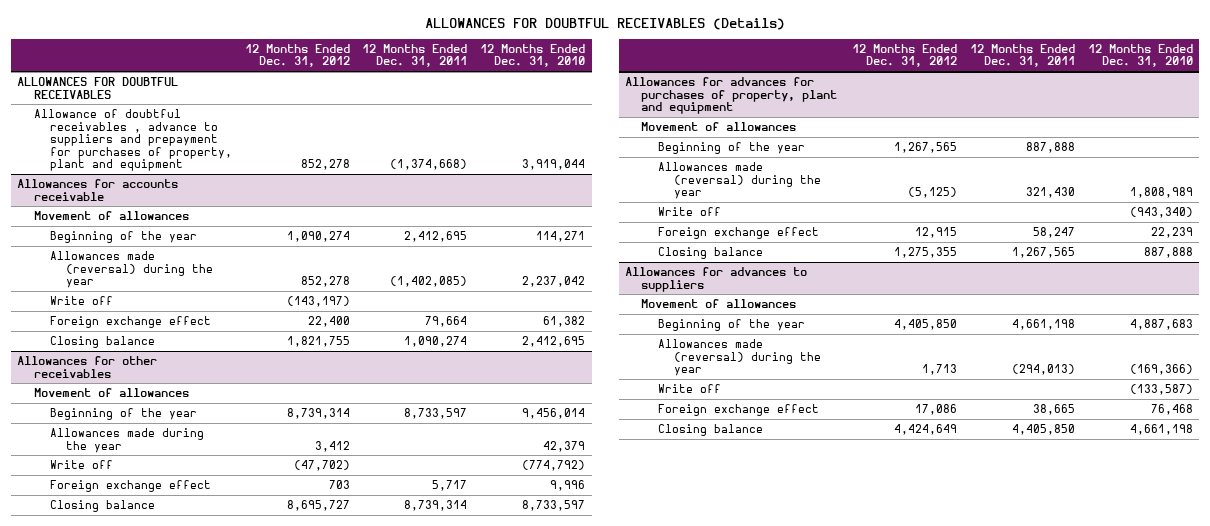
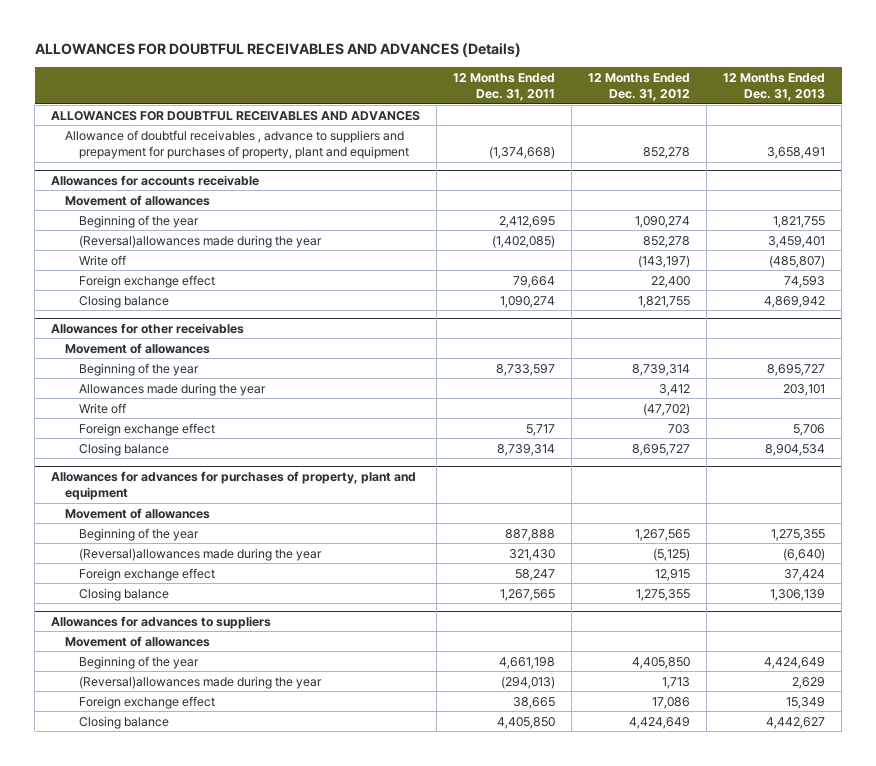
[425,17,786,30] ALLOWANCES FOR DOUBTFUL RECEIVABLES (Details) -> [34,43,521,58] ALLOWANCES FOR DOUBTFUL RECEIVABLES AND ADVANCES (Details)
[480,43,586,68] 12 Months Ended Dec. 31, 2010 -> none
none -> [723,72,826,102] 12 Months Ended Dec. 31, 2013
[17,77,179,99] ALLOWANCES FOR DOUBTFUL RECEIVABLES -> [51,110,421,121] ALLOWANCES FOR DOUBTFUL RECEIVABLES AND ADVANCES
[49,251,213,289] Allowances made (reversal) during the year -> [79,234,323,248] (Reversal)allowances made during the year
[657,207,721,217] Write off -> none
[657,162,821,200] Allowances made (reversal) during the year -> [79,547,323,561] (Reversal)allowances made during the year
[657,384,721,394] Write off -> none
[657,339,821,377] Allowances made (reversal) during the year -> [79,675,323,689] (Reversal)allowances made during the year

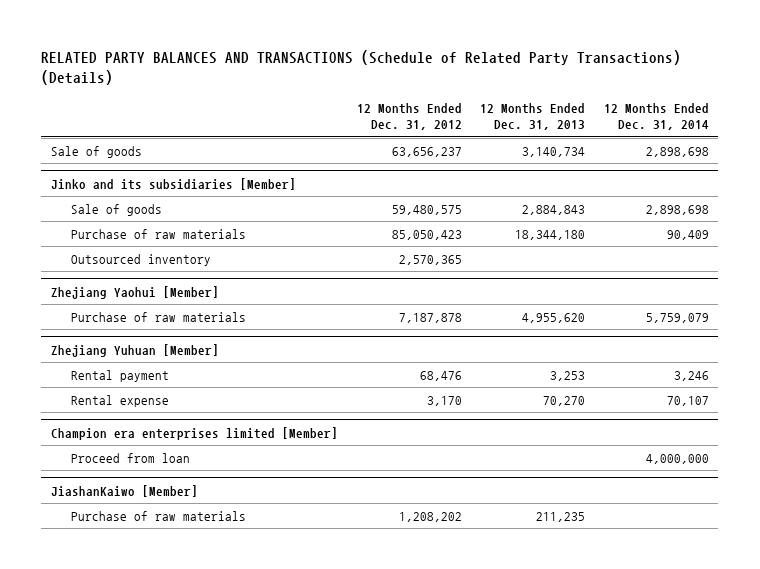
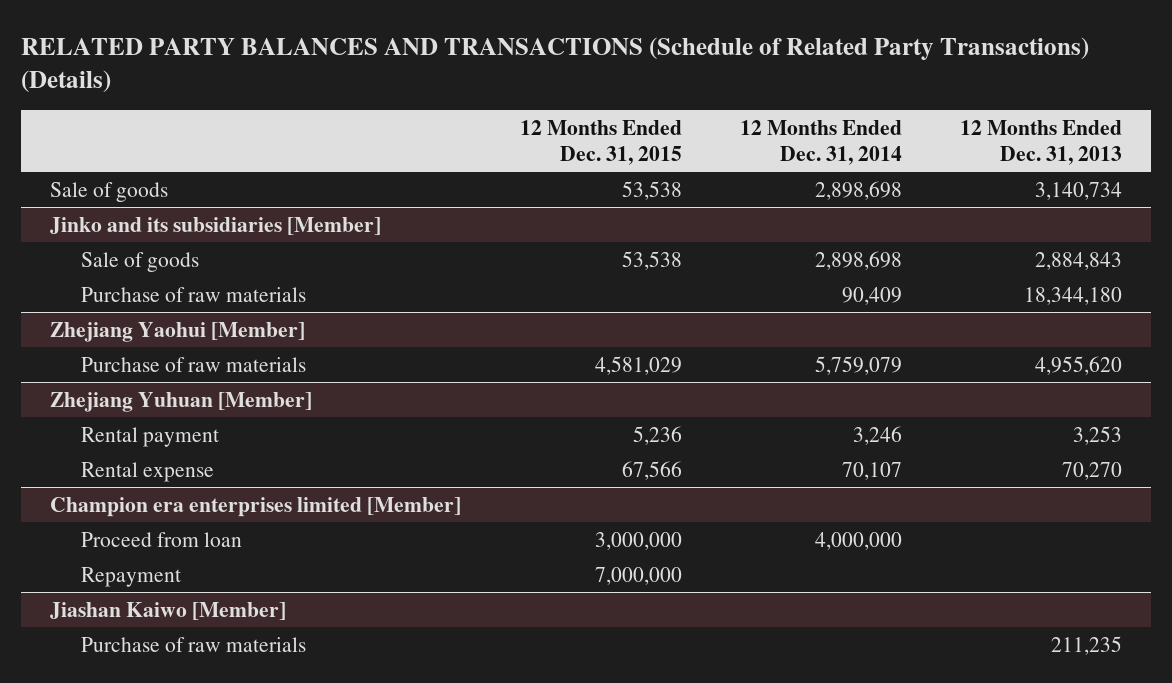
[356,103,462,131] 12 Months Ended Dec. 31, 2012 -> none
none -> [519,119,682,165] 12 Months Ended Dec. 31, 2015
[71,253,212,266] Outsourced inventory -> none
none -> [81,566,182,587] Repayment
[50,484,198,497] JiashanKaiwo [Member] -> [50,601,287,620] Jiashan Kaiwo [Member]

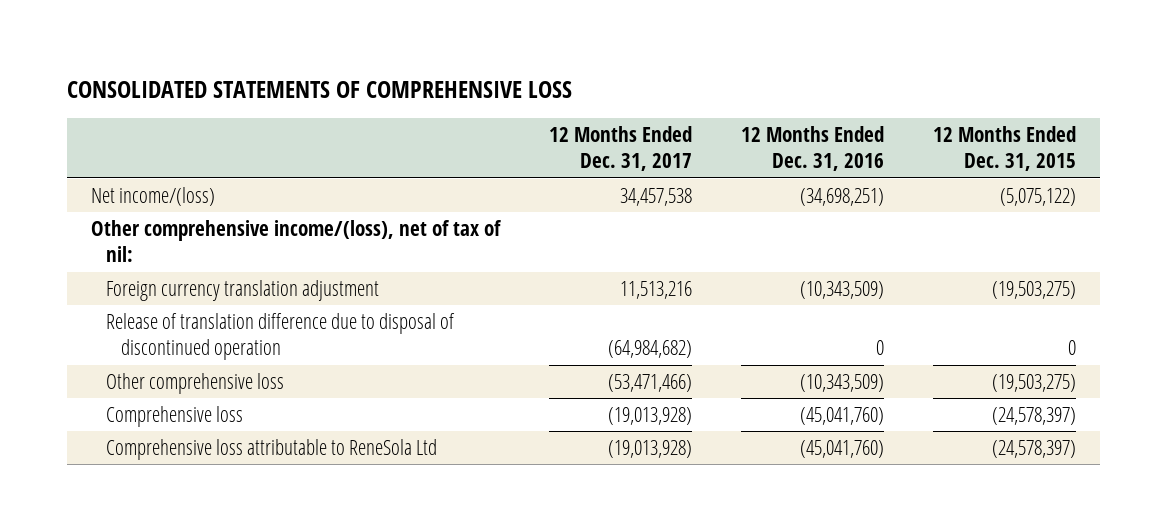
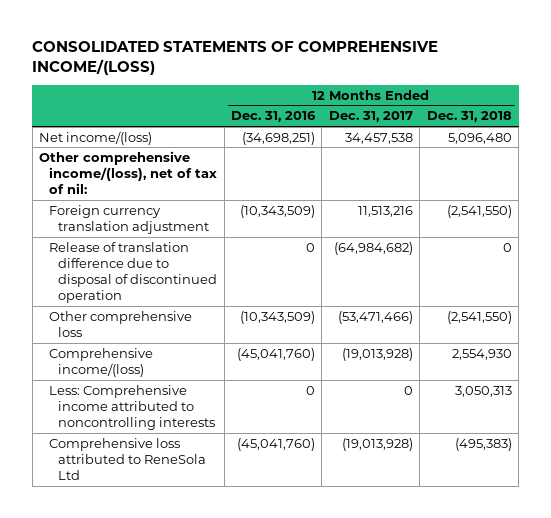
[66,81,572,99] CONSOLIDATED STATEMENTS OF COMPREHENSIVE LOSS -> [32,41,439,76] CONSOLIDATED STATEMENTS OF COMPREHENSIVE INCOME/(LOSS)
[932,126,1076,172] 12 Months Ended Dec. 31, 2015 -> none
none -> [426,111,512,123] Dec. 31, 2018
[105,405,243,427] Comprehensive loss -> [48,347,153,377] Comprehensive income/(loss)
none -> [48,384,216,431] Less: Comprehensive income attributed to noncontrolling interests
[105,438,437,460] Comprehensive loss attributable to ReneSola Ltd -> [48,437,207,481] Comprehensive loss attributed to ReneSola Ltd

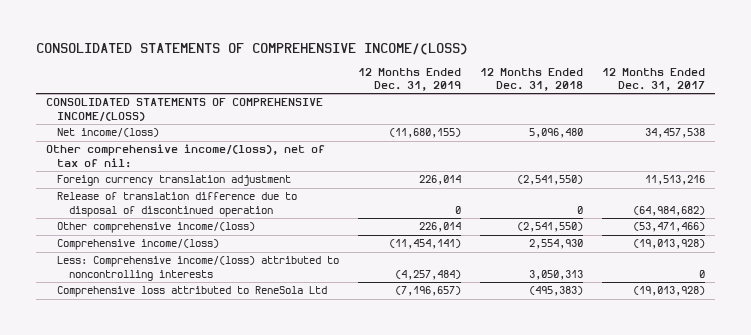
[231,111,317,123] Dec. 31, 2016 -> none
none -> [358,67,462,92] 12 Months Ended Dec. 31, 2019
none -> [45,98,323,122] CONSOLIDATED STATEMENTS OF COMPREHENSIVE INCOME/(LOSS)
[48,310,192,337] Other comprehensive loss -> [57,222,256,234] Other comprehensive income/(loss)
[48,384,216,431] Less: Comprehensive income attributed to noncontrolling interests -> [57,256,340,281] Less: Comprehensive income/(loss) attributed to noncontrolling interests

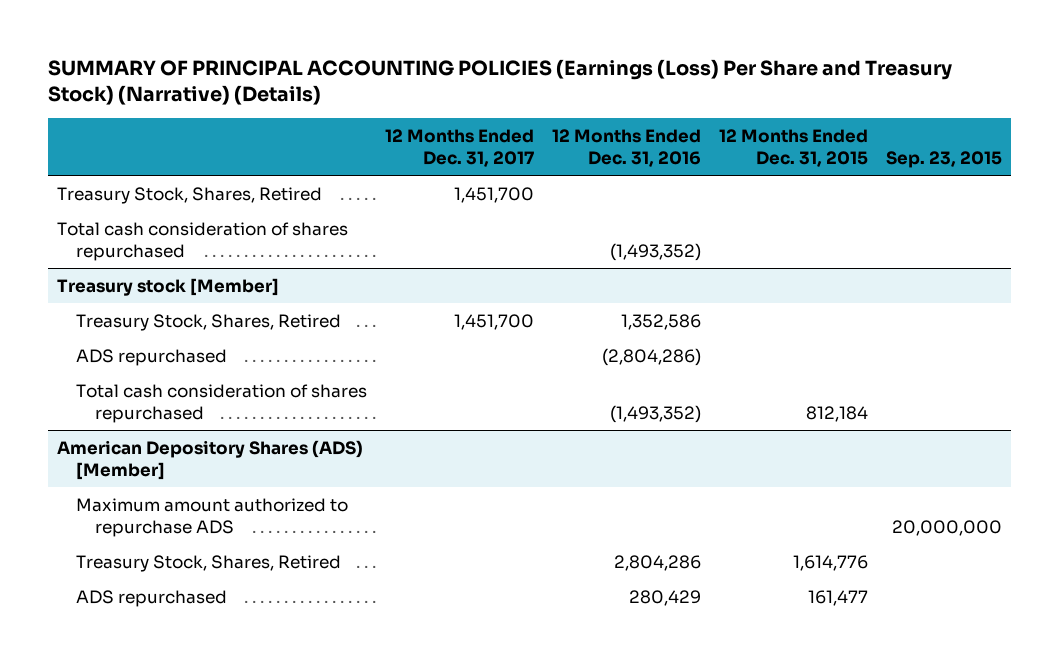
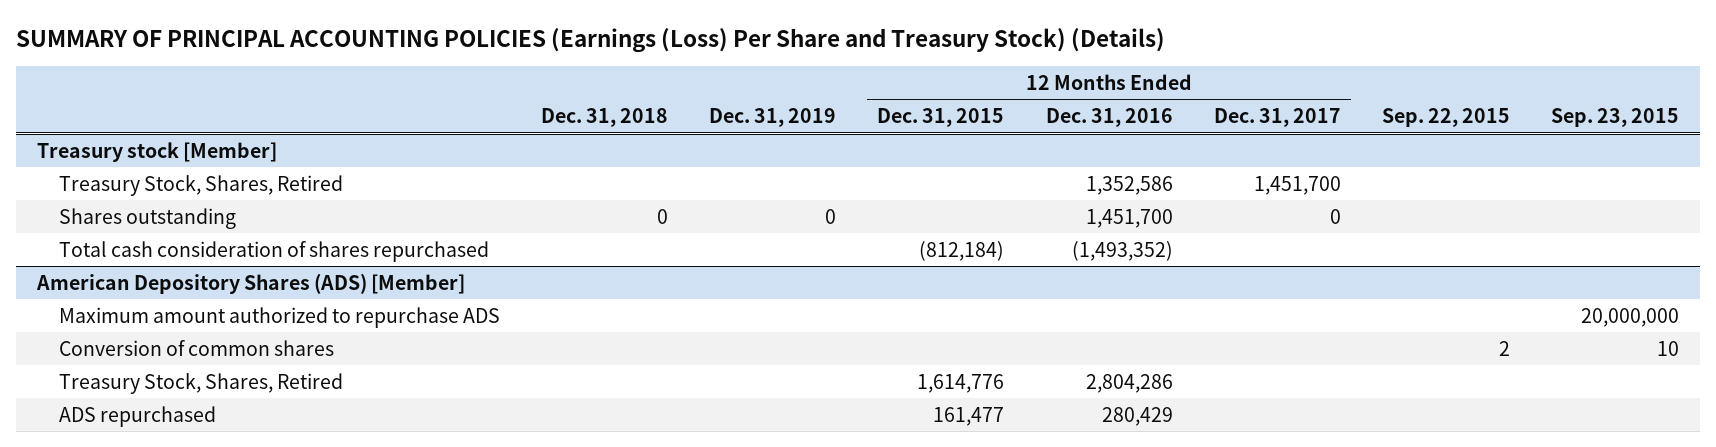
[48,58,953,106] SUMMARY OF PRINCIPAL ACCOUNTING POLICIES (Earnings (Loss) Per Share and Treasury Stock) (Narrative) (Details) -> [16,27,1166,53] SUMMARY OF PRINCIPAL ACCOUNTING POLICIES (Earnings (Loss) Per Share and Treasury Stock) (Details)
none -> [540,108,668,128] Dec. 31, 2018
none -> [709,108,837,128] Dec. 31, 2019
none -> [1382,108,1511,128] Sep. 22, 2015
[57,186,323,204] Treasury Stock, Shares, Retired -> none
[57,221,349,261] Total cash consideration of shares repurchased -> none
[76,348,228,366] ADS repurchased -> none
none -> [58,207,236,229] Shares outstanding
[806,405,869,422] 812,184 -> [919,240,1005,261] (812,184)
none -> [58,339,334,356] Conversion of common shares

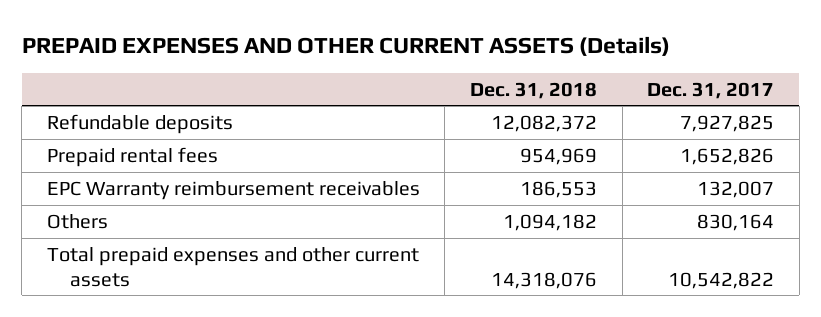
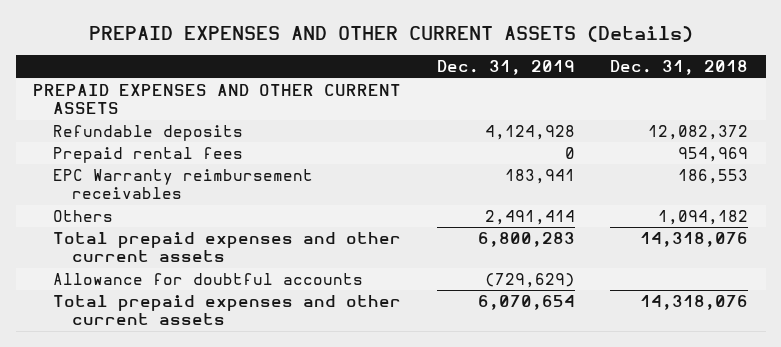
[647,81,775,99] Dec. 31, 2017 -> none
none -> [436,60,575,76] Dec. 31, 2019
none -> [33,84,402,115] PREPAID EXPENSES AND OTHER CURRENT ASSETS
none -> [52,273,363,286] Allowance for doubtful accounts
none -> [52,295,401,326] Total prepaid expenses and other current assets

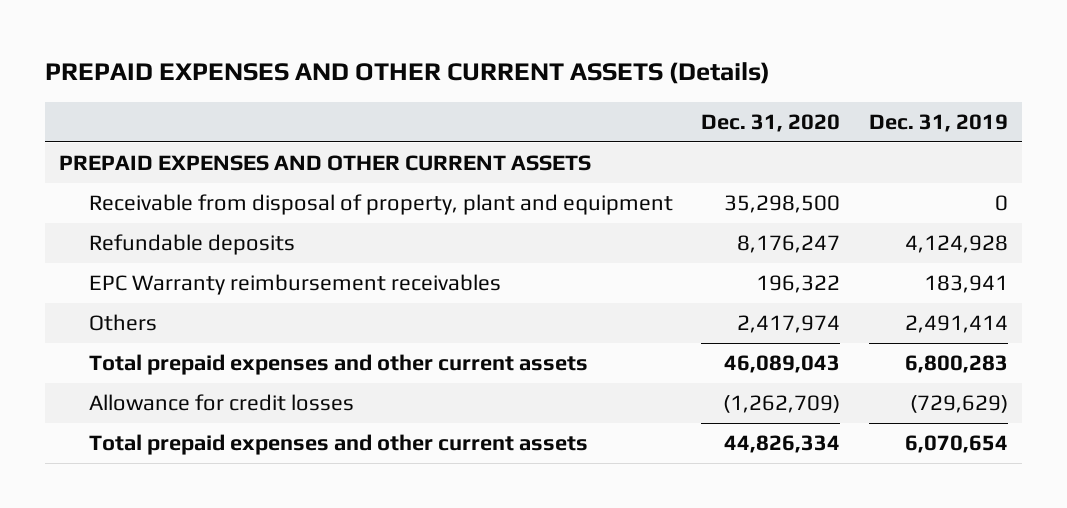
[609,60,748,76] Dec. 31, 2018 -> none
none -> [701,114,841,133] Dec. 31, 2020
none -> [89,194,674,216] Receivable from disposal of property, plant and equipment
[52,147,243,164] Prepaid rental fees -> none
[52,273,363,286] Allowance for doubtful accounts -> [89,394,355,412] Allowance for credit losses

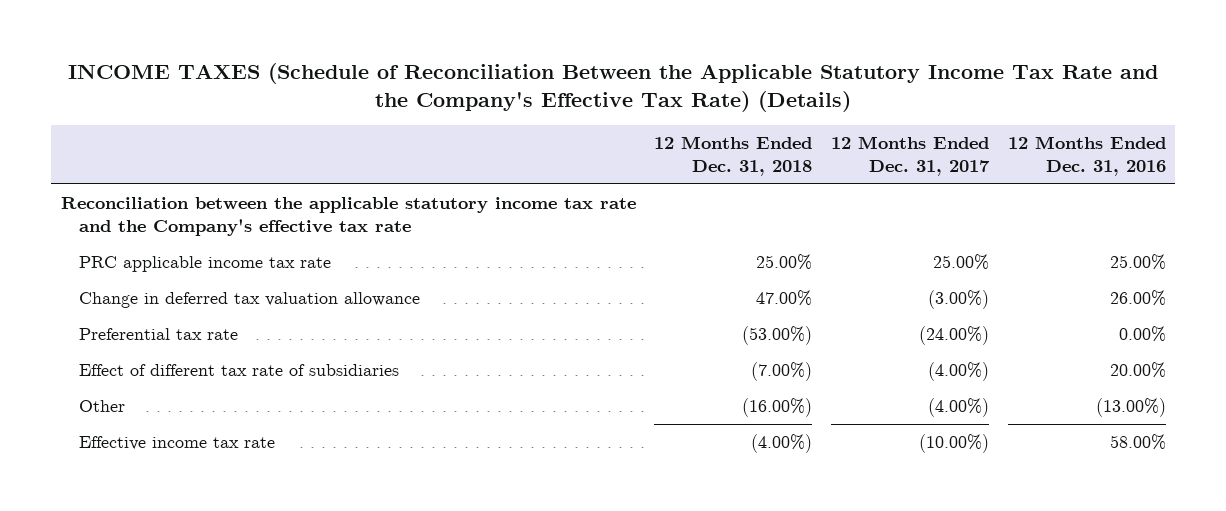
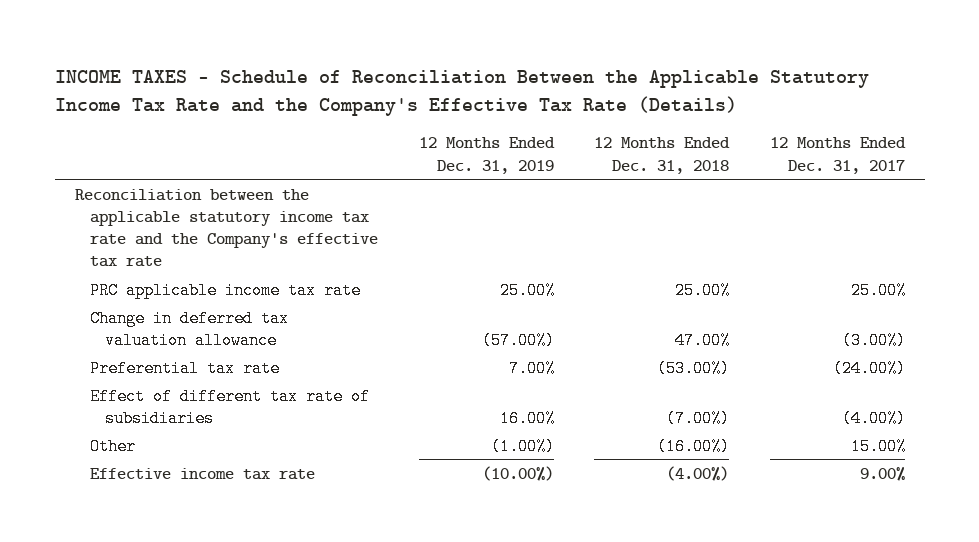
[68,63,1159,113] INCOME TAXES (Schedule of Reconciliation Between the Applicable Statutory Income Tax Rate and the Company's Effective Tax Rate) (Details) -> [54,69,869,116] INCOME TAXES - Schedule of Reconciliation Between the Applicable Statutory Income Tax Rate and the Company's Effective Tax Rate (Details)
[1007,136,1166,176] 12 Months Ended Dec. 31, 2016 -> none
none -> [418,137,555,174] 12 Months Ended Dec. 31, 2019
[928,398,990,418] (4.00%) -> [850,437,906,455] 15.00%
[919,434,990,454] (10.00%) -> [859,466,905,482] 9.00%

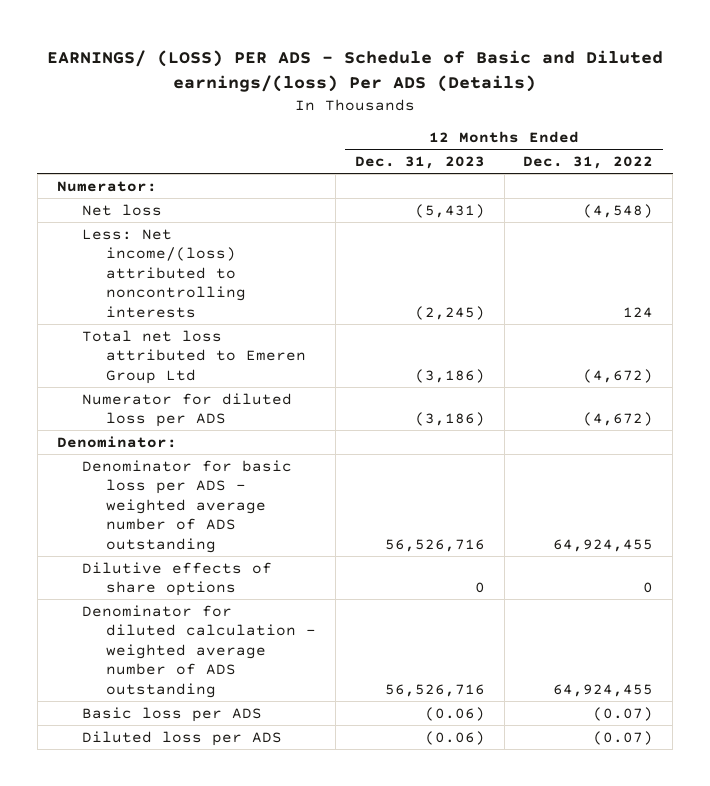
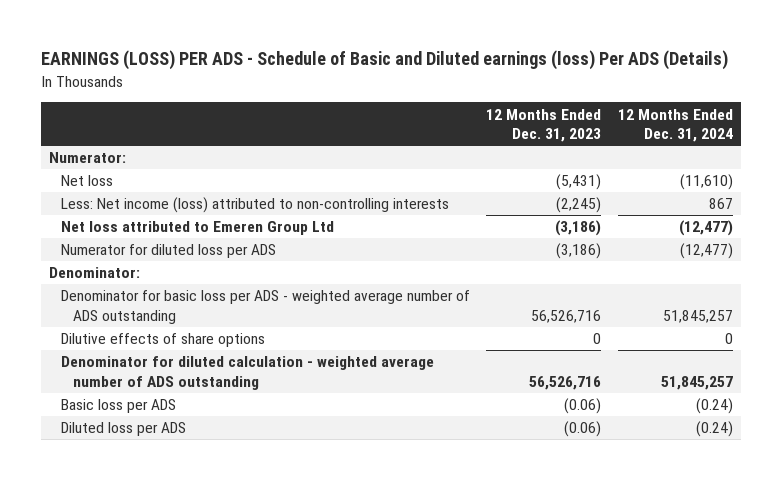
[46,49,663,92] EARNINGS/ (LOSS) PER ADS - Schedule of Basic and Diluted earnings/(loss) Per ADS (Details) -> [40,50,728,71] EARNINGS (LOSS) PER ADS - Schedule of Basic and Diluted earnings (loss) Per ADS (Details)
[523,156,654,170] Dec. 31, 2022 -> none
none -> [617,108,733,142] 12 Months Ended Dec. 31, 2024
[81,228,247,318] Less: Net income/(loss) attributed to noncontrolling interests -> [60,197,449,214] Less: Net income (loss) attributed to non-controlling interests
[81,329,307,384] Total net loss attributed to Emeren Group Ltd -> [60,221,334,236] Net loss attributed to Emeren Group Ltd

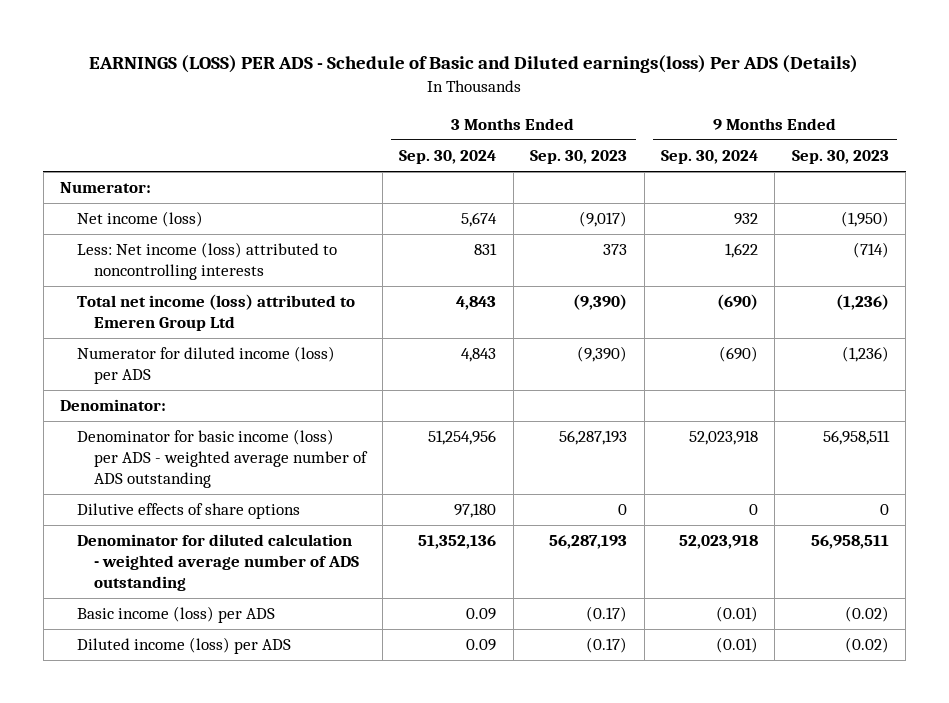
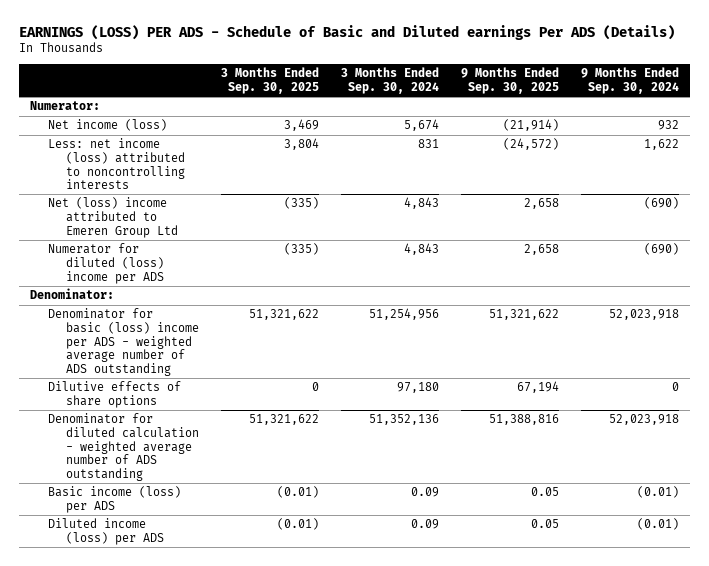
[89,55,859,74] EARNINGS (LOSS) PER ADS - Schedule of Basic and Diluted earnings(loss) Per ADS (Details) -> [18,24,675,40] EARNINGS (LOSS) PER ADS - Schedule of Basic and Diluted earnings Per ADS (Details)
[530,150,628,165] Sep. 30, 2023 -> none
[791,150,889,165] Sep. 30, 2023 -> none
none -> [220,67,319,94] 3 Months Ended Sep. 30, 2025
none -> [461,67,560,94] 9 Months Ended Sep. 30, 2025
[76,242,337,281] Less: Net income (loss) attributed to noncontrolling interests -> [47,138,185,190] Less: net income (loss) attributed to noncontrolling interests
[76,294,355,332] Total net income (loss) attributed to Emeren Group Ltd -> [47,197,178,238] Net (loss) income attributed to Emeren Group Ltd
[76,346,335,385] Numerator for diluted income (loss) per ADS -> [47,243,164,284] Numerator for diluted (loss) income per ADS
[76,429,368,489] Denominator for basic income (loss) per ADS - weighted average number of ADS outstanding -> [47,308,199,376] Denominator for basic (loss) income per ADS - weighted average number of ADS outstanding

